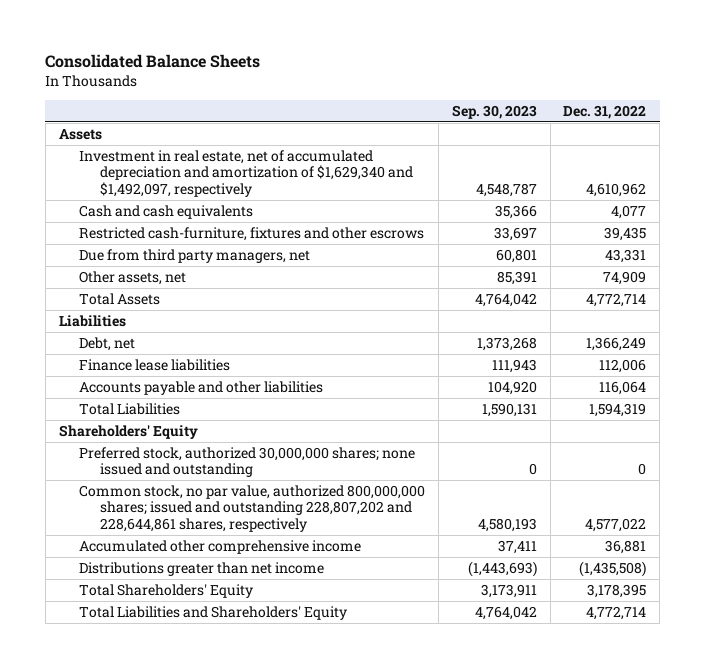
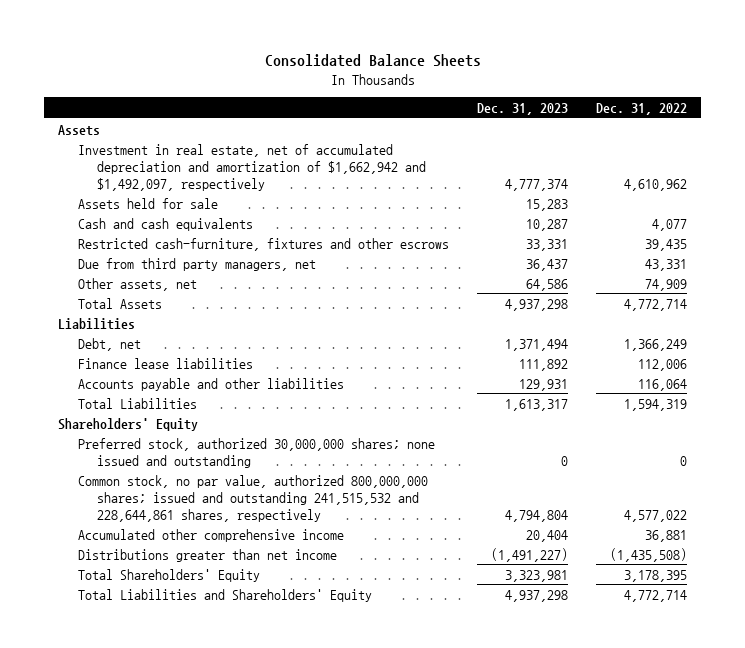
[451,105,537,120] Sep. 30, 2023 -> none
none -> [476,103,568,116] Dec. 31, 2023
[79,150,413,197] Investment in real estate, net of accumulated depreciation and amortization of $1,629,340 and $1,492,097, respectively -> [77,143,426,191] Investment in real estate, net of accumulated depreciation and amortization of $1,662,942 and $1,492,097, respectively
none -> [77,197,218,209] Assets held for sale
[79,485,426,532] Common stock, no par value, authorized 800,000,000 shares; issued and outstanding 228,807,202 and 228,644,861 shares, respectively -> [77,474,428,522] Common stock, no par value, authorized 800,000,000 shares; issued and outstanding 241,515,532 and 228,644,861 shares, respectively

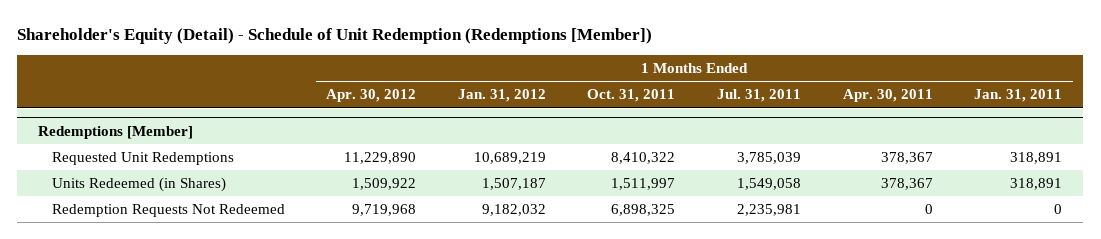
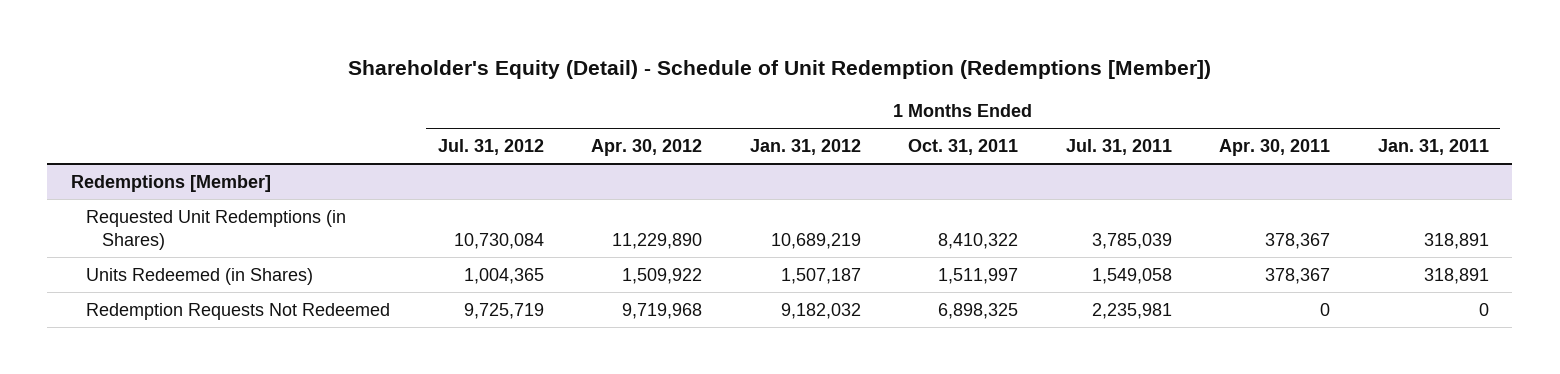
none -> [437,138,544,155] Jul. 31, 2012
[51,151,234,165] Requested Unit Redemptions -> [86,209,347,250] Requested Unit Redemptions (in Shares)

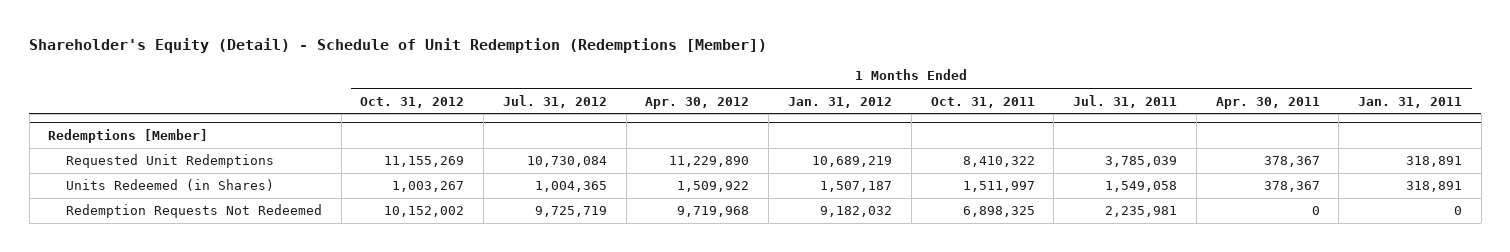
none -> [360,96,465,108] Oct. 31, 2012
[86,209,347,250] Requested Unit Redemptions (in Shares) -> [65,154,274,169] Requested Unit Redemptions

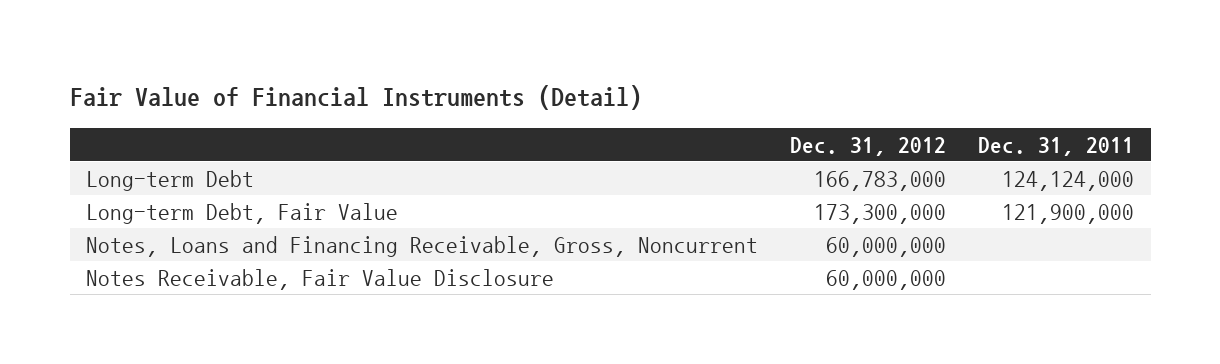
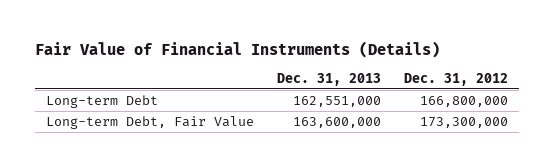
[69,85,642,111] Fair Value of Financial Instruments (Detail) -> [34,40,440,58] Fair Value of Financial Instruments (Details)
[978,136,1135,156] Dec. 31, 2011 -> none
none -> [276,72,381,86] Dec. 31, 2013
[814,170,947,191] 166,783,000 -> [419,96,508,108] 166,800,000
[85,235,758,257] Notes, Loans and Financing Receivable, Gross, Noncurrent -> none
[85,268,554,290] Notes Receivable, Fair Value Disclosure -> none

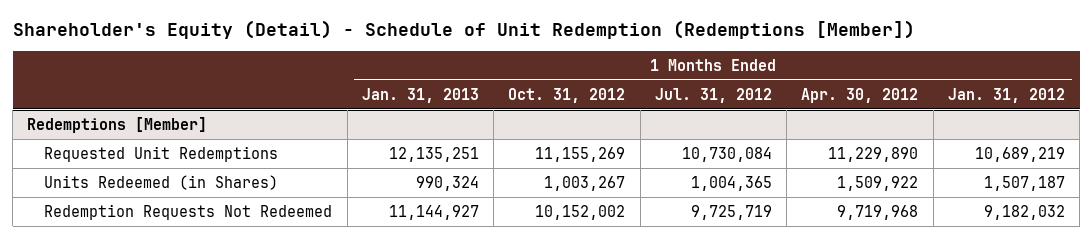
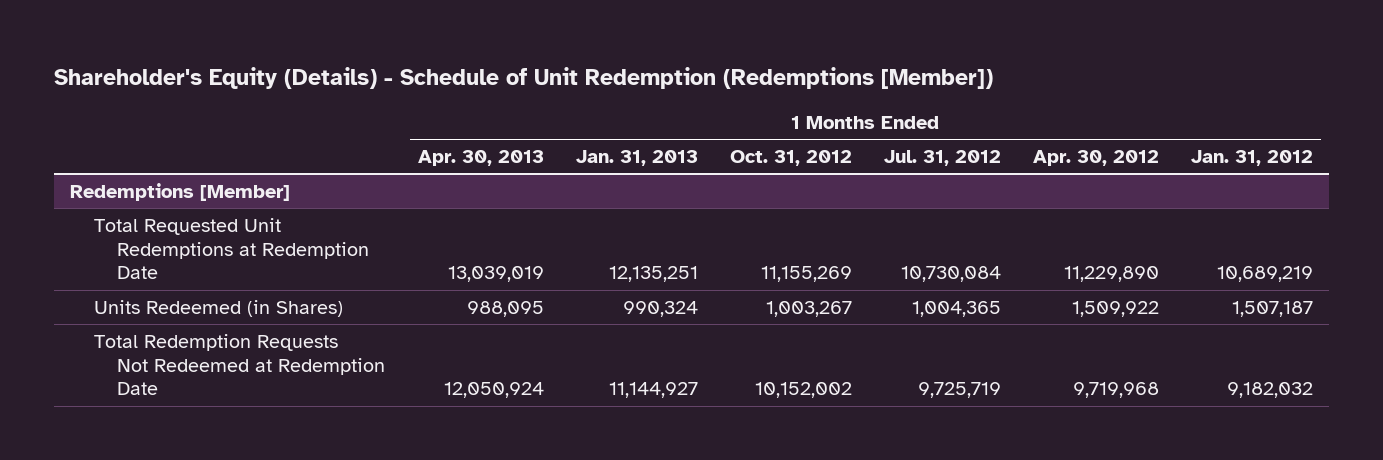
[12,19,915,39] Shareholder's Equity (Detail) - Schedule of Unit Redemption (Redemptions [Member]) -> [54,67,994,90] Shareholder's Equity (Details) - Schedule of Unit Redemption (Redemptions [Member])
none -> [417,150,544,167] Apr. 30, 2013
[44,145,279,162] Requested Unit Redemptions -> [93,217,370,280] Total Requested Unit Redemptions at Redemption Date
[44,203,333,220] Redemption Requests Not Redeemed -> [93,333,386,396] Total Redemption Requests Not Redeemed at Redemption Date

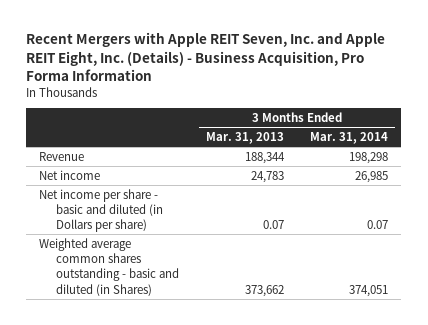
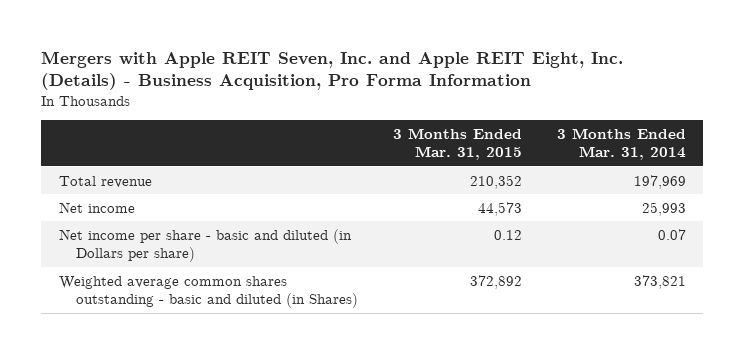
[26,32,386,81] Recent Mergers with Apple REIT Seven, Inc. and Apple REIT Eight, Inc. (Details) - Business Acquisition, Pro Forma Information -> [41,50,624,91] Mergers with Apple REIT Seven, Inc. and Apple REIT Eight, Inc. (Details) - Business Acquisition, Pro Forma Information
[205,131,284,144] Mar. 31, 2013 -> none
none -> [393,127,523,161] 3 Months Ended Mar. 31, 2015
[39,151,85,161] Revenue -> [58,175,152,188] Total revenue
[349,151,389,164] 198,298 -> [633,174,686,189] 197,969
[355,170,389,183] 26,985 -> [641,201,686,216] 25,993
[349,284,389,297] 374,051 -> [633,274,686,289] 373,821

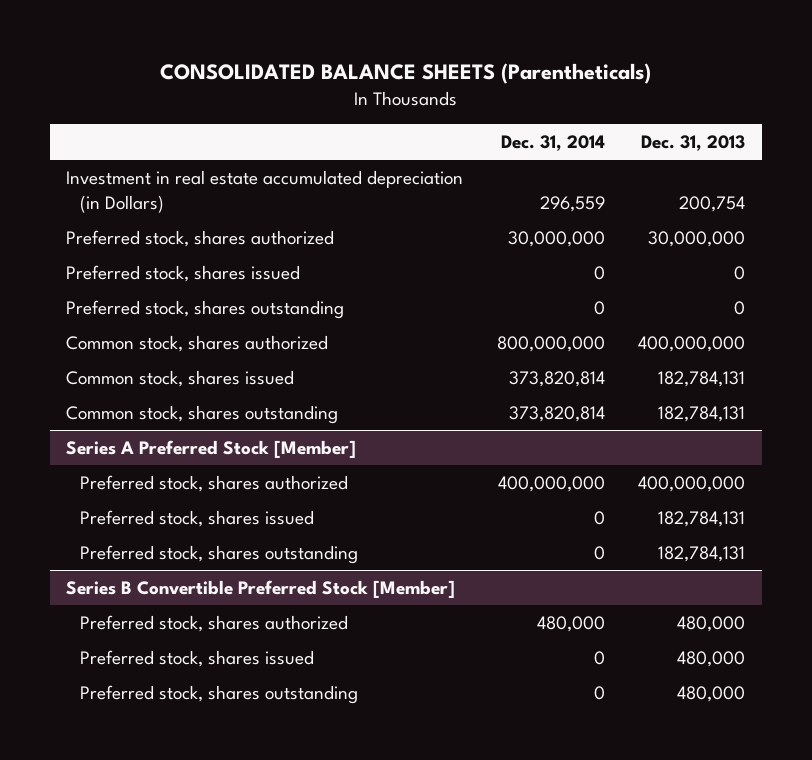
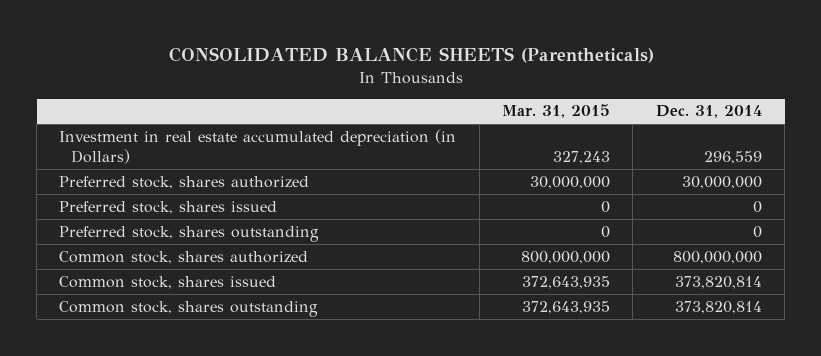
[641,134,746,151] Dec. 31, 2013 -> none
none -> [502,104,611,119] Mar. 31, 2015
[66,439,357,458] Series A Preferred Stock [Member] -> none
[80,474,349,492] Preferred stock, shares authorized -> none
[80,509,315,527] Preferred stock, shares issued -> none
[80,544,359,564] Preferred stock, shares outstanding -> none
[66,579,456,598] Series B Convertible Preferred Stock [Member] -> none
[80,614,349,632] Preferred stock, shares authorized -> none
[80,649,315,667] Preferred stock, shares issued -> none
[80,684,359,704] Preferred stock, shares outstanding -> none

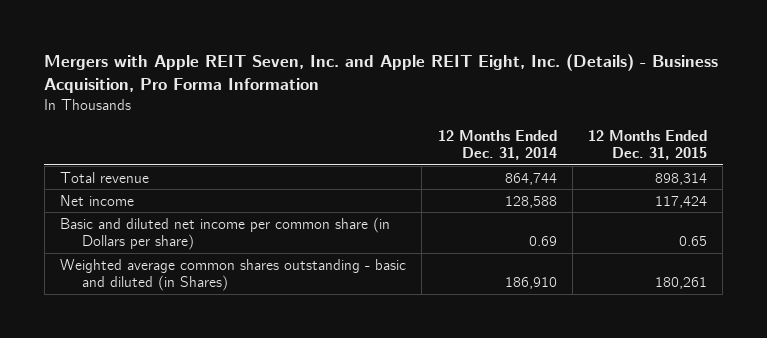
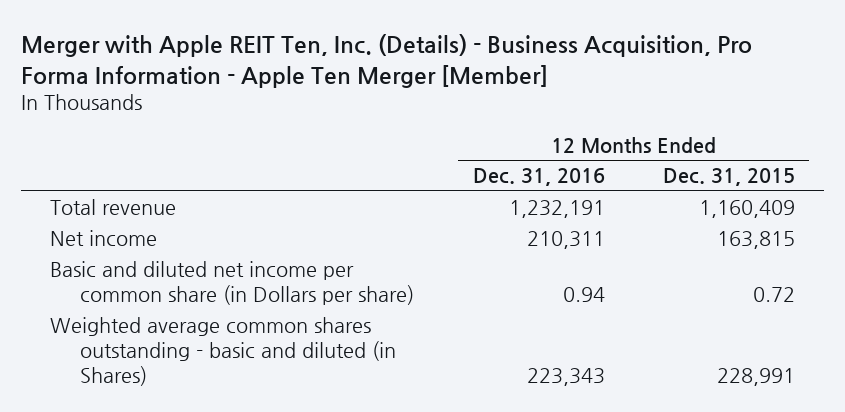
[44,54,719,93] Mergers with Apple REIT Seven, Inc. and Apple REIT Eight, Inc. (Details) - Business Acquisition, Pro Forma Information -> [20,33,752,88] Merger with Apple REIT Ten, Inc. (Details) - Business Acquisition, Pro Forma Information - Apple Ten Merger [Member]
[437,129,557,161] 12 Months Ended Dec. 31, 2014 -> none
none -> [472,168,605,187] Dec. 31, 2016
[655,172,708,185] 898,314 -> [698,200,795,219] 1,160,409
[655,195,708,208] 117,424 -> [716,231,795,250] 163,815
[679,236,708,247] 0.65 -> [752,287,795,303] 0.72
[655,277,708,290] 180,261 -> [716,368,795,387] 228,991

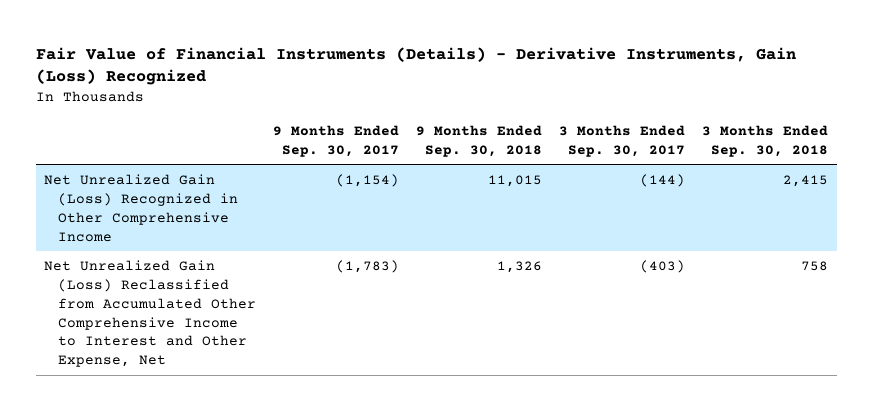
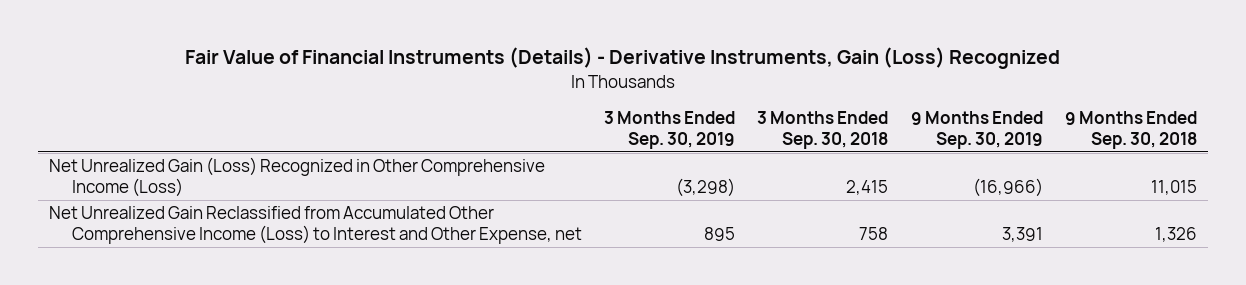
[273,125,400,157] 9 Months Ended Sep. 30, 2017 -> none
[559,125,686,157] 3 Months Ended Sep. 30, 2017 -> none
none -> [604,110,736,149] 3 Months Ended Sep. 30, 2019
none -> [910,110,1043,149] 9 Months Ended Sep. 30, 2019
[44,174,239,242] Net Unrealized Gain (Loss) Recognized in Other Comprehensive Income -> [48,157,545,198] Net Unrealized Gain (Loss) Recognized in Other Comprehensive Income (Loss)
[44,260,257,368] Net Unrealized Gain (Loss) Reclassified from Accumulated Other Comprehensive Income to Interest and Other Expense, Net -> [48,206,582,245] Net Unrealized Gain Reclassified from Accumulated Other Comprehensive Income (Loss) to Interest and Other Expense, net

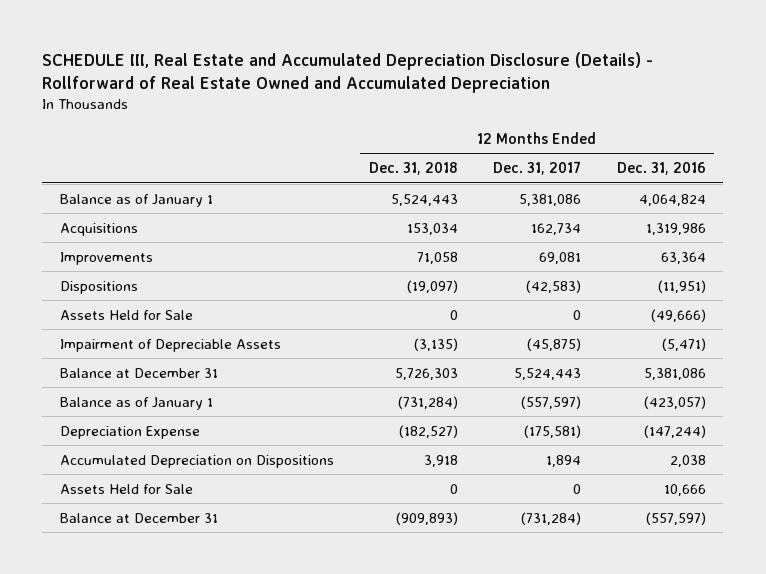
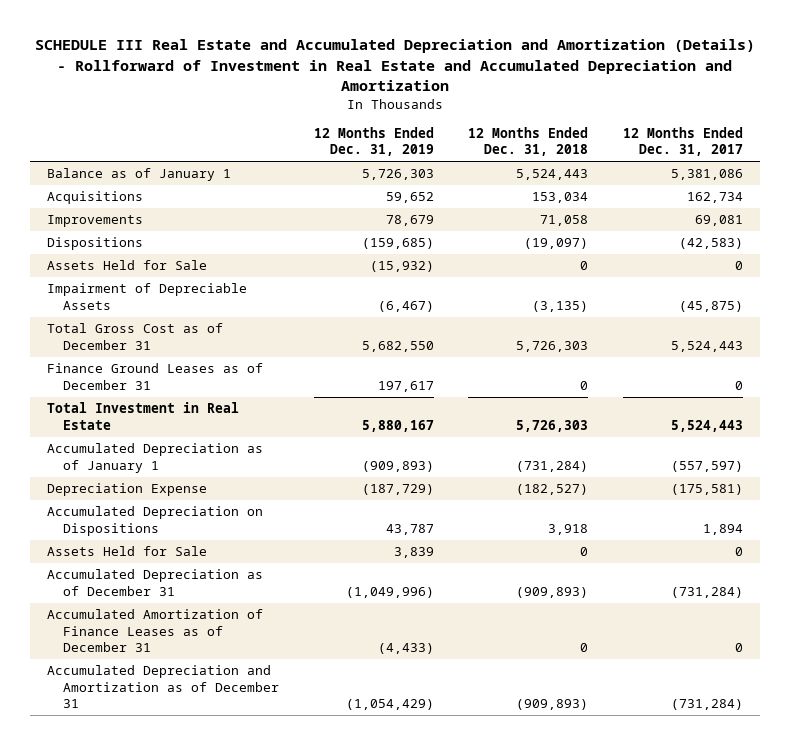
[42,51,654,93] SCHEDULE III, Real Estate and Accumulated Depreciation Disclosure (Details) - Rollforward of Real Estate Owned and Accumulated Depreciation -> [34,39,755,91] SCHEDULE III Real Estate and Accumulated Depreciation and Amortization (Details) - Rollforward of Investment in Real Estate and Accumulated Depreciation and Amortization
[616,162,706,176] Dec. 31, 2016 -> none
none -> [313,127,434,157] 12 Months Ended Dec. 31, 2019
[60,367,219,378] Balance at December 31 -> [47,323,224,350] Total Gross Cost as of December 31
none -> [47,363,264,390] Finance Ground Leases as of December 31
none -> [47,402,240,430] Total Investment in Real Estate
[60,396,214,410] Balance as of January 1 -> [47,443,264,473] Accumulated Depreciation as of January 1
[60,512,219,523] Balance at December 31 -> [47,569,264,596] Accumulated Depreciation as of December 31
none -> [47,609,264,652] Accumulated Amortization of Finance Leases as of December 31
none -> [47,665,279,708] Accumulated Depreciation and Amortization as of December 31

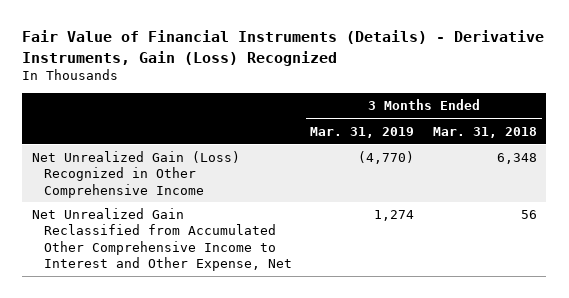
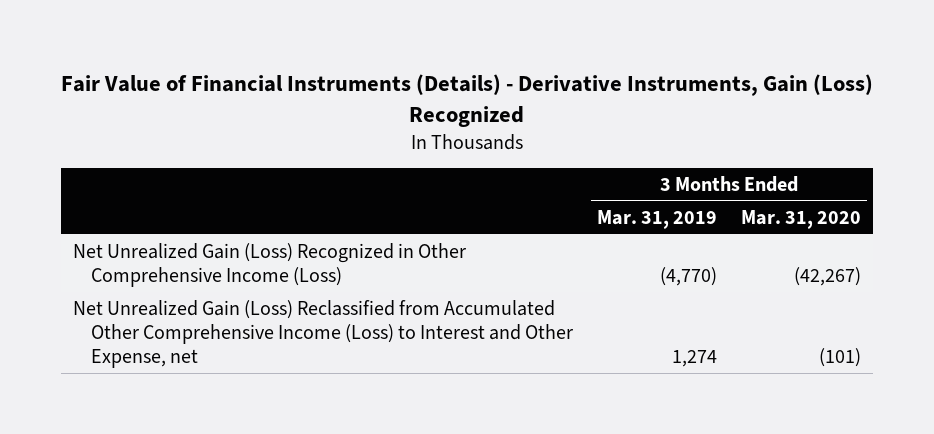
[432,126,537,138] Mar. 31, 2018 -> none
none -> [740,209,861,229] Mar. 31, 2020
[31,151,240,198] Net Unrealized Gain (Loss) Recognized in Other Comprehensive Income -> [72,242,466,287] Net Unrealized Gain (Loss) Recognized in Other Comprehensive Income (Loss)
[31,208,292,271] Net Unrealized Gain Reclassified from Accumulated Other Comprehensive Income to Interest and Other Expense, Net -> [72,299,573,369] Net Unrealized Gain (Loss) Reclassified from Accumulated Other Comprehensive Income (Loss) to Interest and Other Expense, net

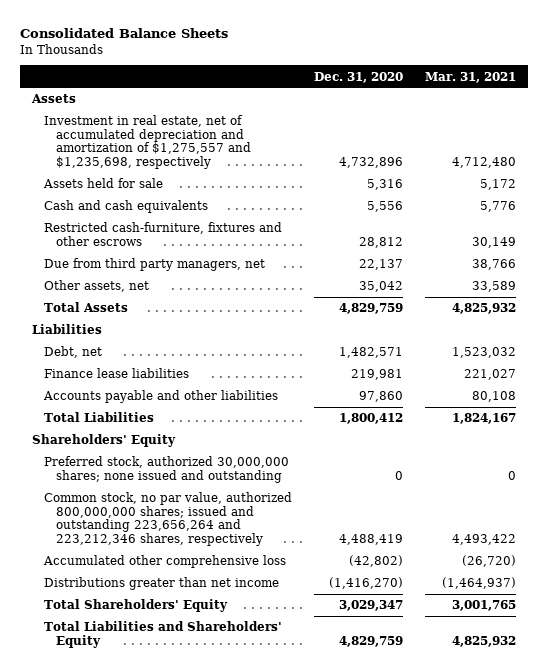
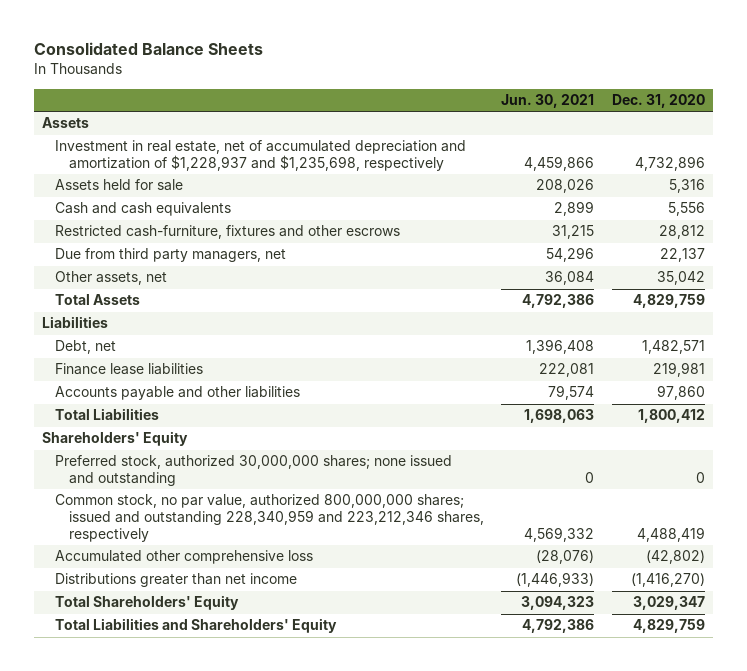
[425,71,517,83] Mar. 31, 2021 -> none
none -> [501,94,595,109] Jun. 30, 2021
[43,115,252,169] Investment in real estate, net of accumulated depreciation and amortization of $1,275,557 and $1,235,698, respectively -> [55,140,467,172] Investment in real estate, net of accumulated depreciation and amortization of $1,228,937 and $1,235,698, respectively
[43,492,292,546] Common stock, no par value, authorized 800,000,000 shares; issued and outstanding 223,656,264 and 223,212,346 shares, respectively -> [55,494,484,542] Common stock, no par value, authorized 800,000,000 shares; issued and outstanding 228,340,959 and 223,212,346 shares, respectively

